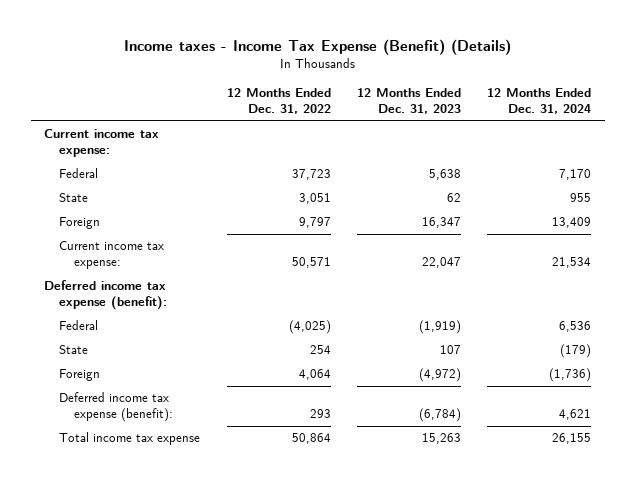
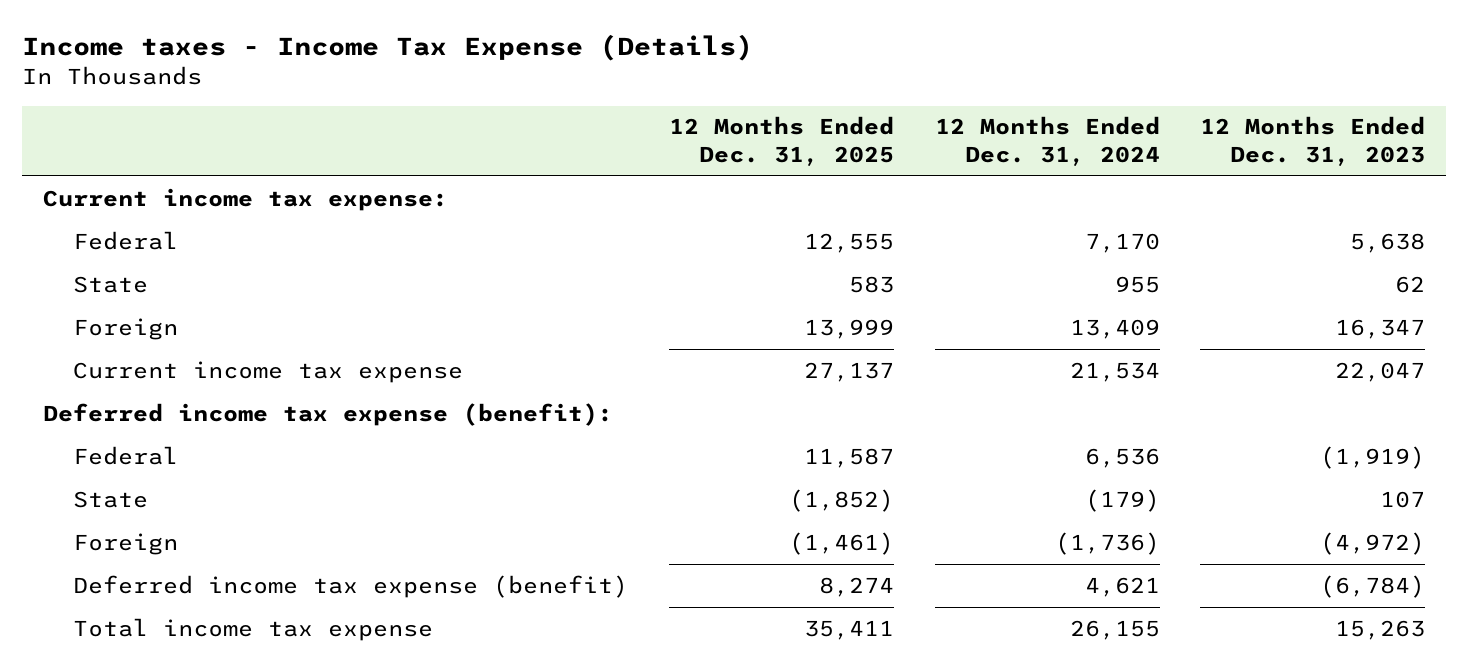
[123,38,511,55] Income taxes - Income Tax Expense (Benefit) (Details) -> [22,34,754,62] Income taxes - Income Tax Expense (Details)
[226,88,331,115] 12 Months Ended Dec. 31, 2022 -> none
none -> [668,116,894,166] 12 Months Ended Dec. 31, 2025
[59,241,165,270] Current income tax expense: -> [73,360,464,383] Current income tax expense
[59,392,174,423] Deferred income tax expense (benefit): -> [73,574,629,598] Deferred income tax expense (benefit)

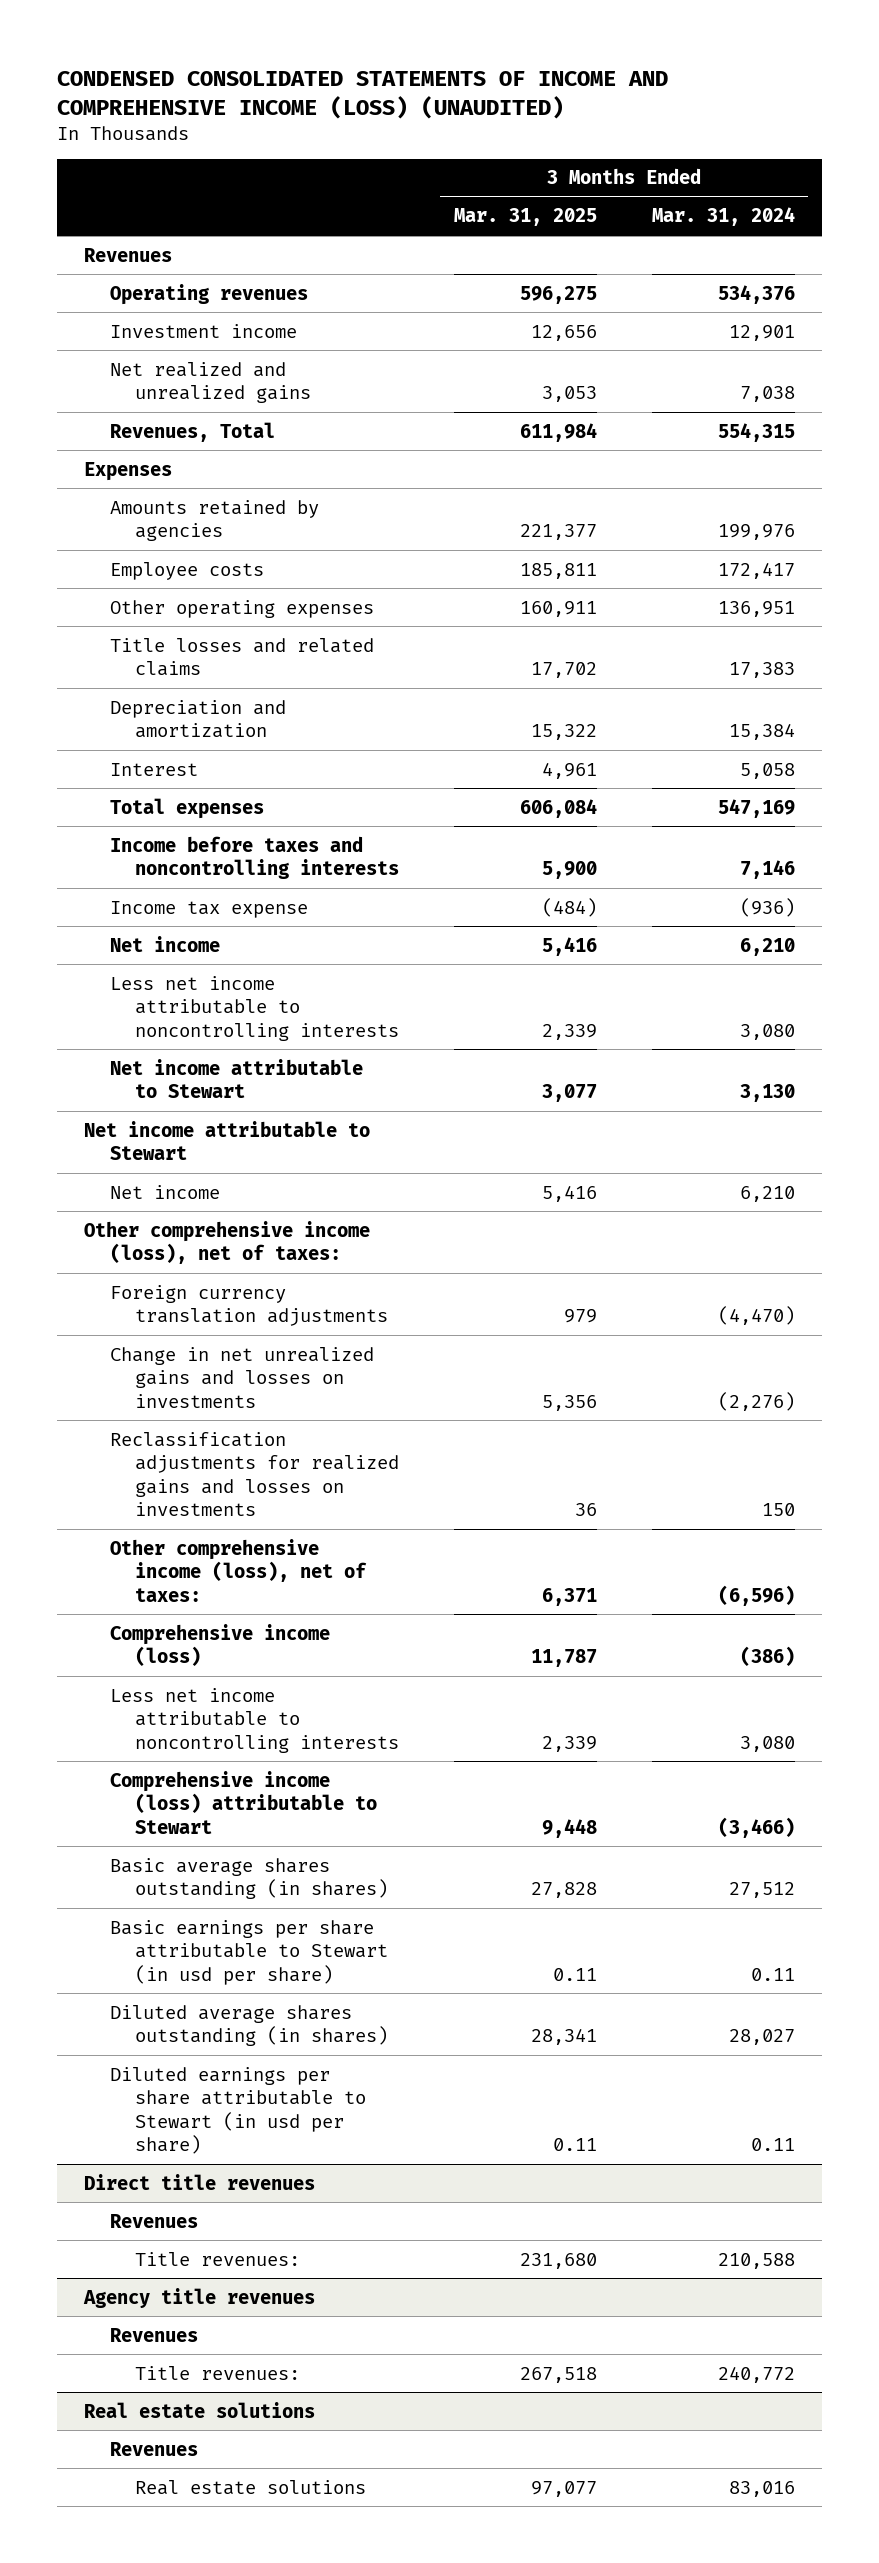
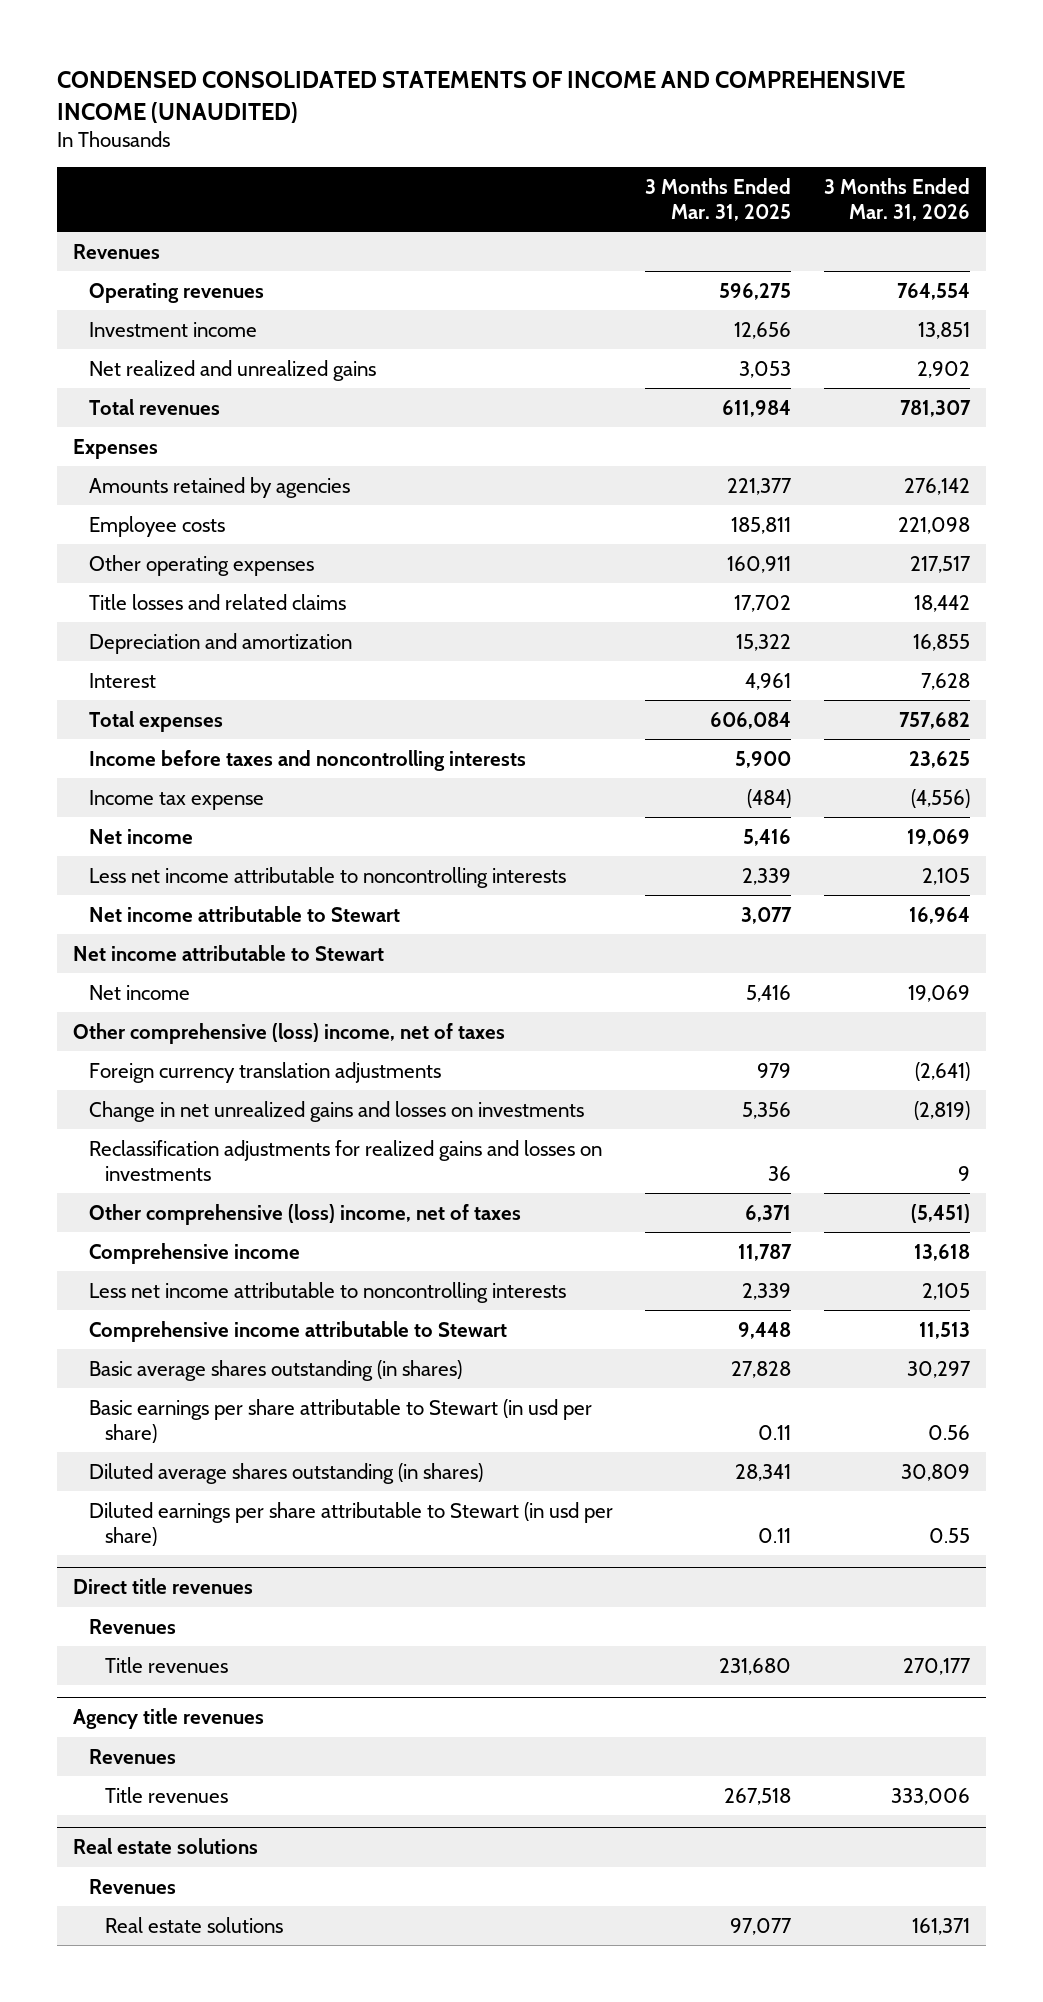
[56,70,668,119] CONDENSED CONSOLIDATED STATEMENTS OF INCOME AND COMPREHENSIVE INCOME (LOSS) (UNAUDITED) -> [56,71,905,123] CONDENSED CONSOLIDATED STATEMENTS OF INCOME AND COMPREHENSIVE INCOME (UNAUDITED)
[651,207,795,227] Mar. 31, 2024 -> none
none -> [823,177,970,221] 3 Months Ended Mar. 31, 2026
[109,421,275,442] Revenues, Total -> [88,398,220,415] Total revenues
[83,1220,370,1265] Other comprehensive income (loss), net of taxes: -> [72,1022,505,1044] Other comprehensive (loss) income, net of taxes
[109,1538,368,1602] Other comprehensive income (loss), net of taxes: -> [88,1203,521,1225] Other comprehensive (loss) income, net of taxes
[109,1623,330,1667] Comprehensive income (loss) -> [88,1242,300,1264] Comprehensive income
[109,1770,378,1834] Comprehensive income (loss) attributable to Stewart -> [88,1320,507,1342] Comprehensive income attributable to Stewart
[135,2251,301,2266] Title revenues: -> [104,1656,228,1673] Title revenues
[135,2365,301,2380] Title revenues: -> [104,1786,228,1803] Title revenues

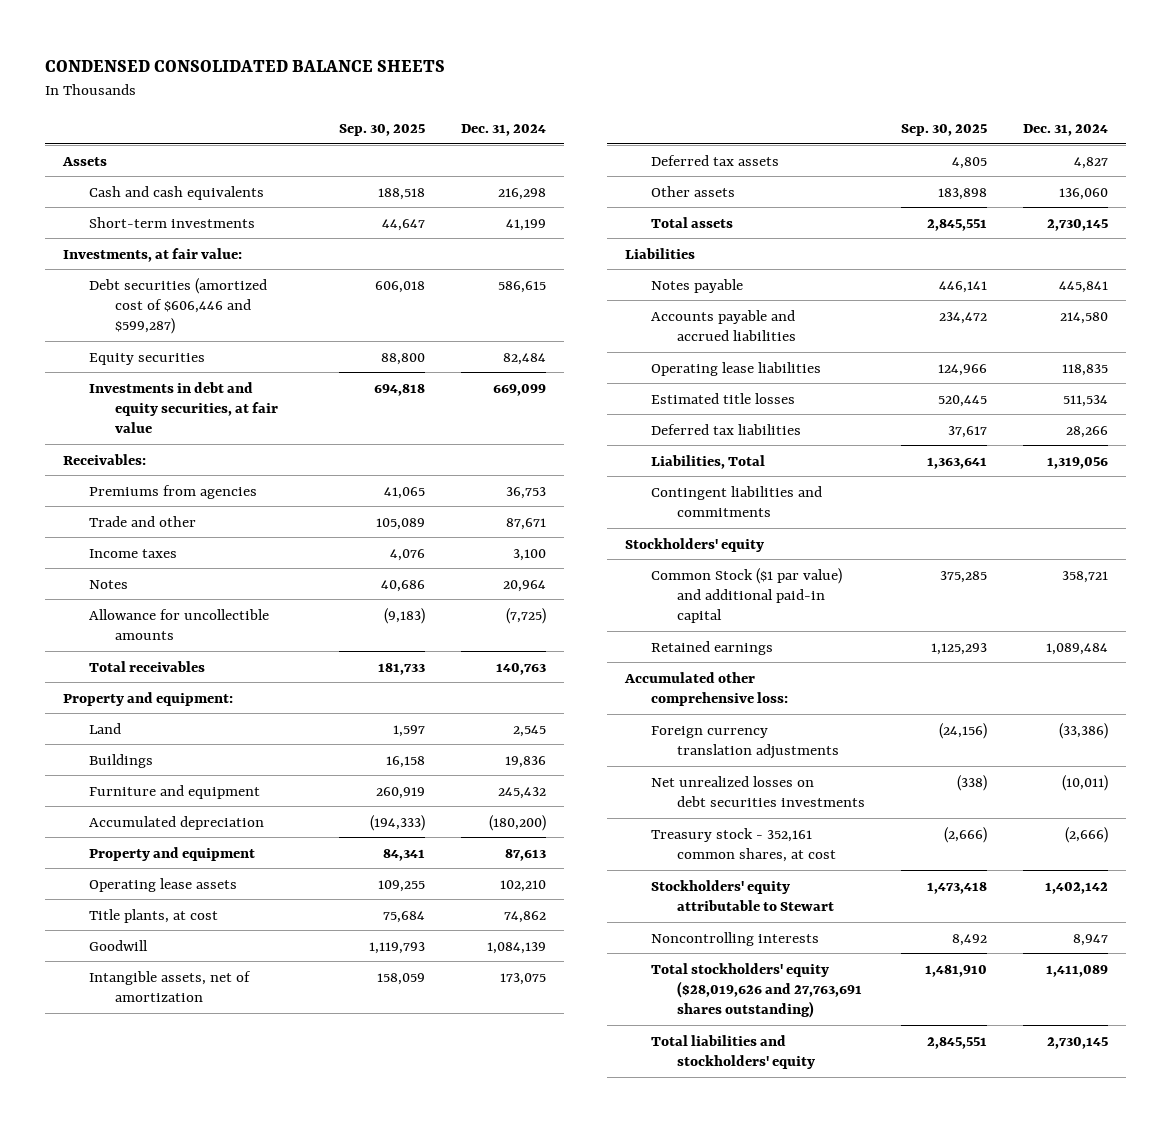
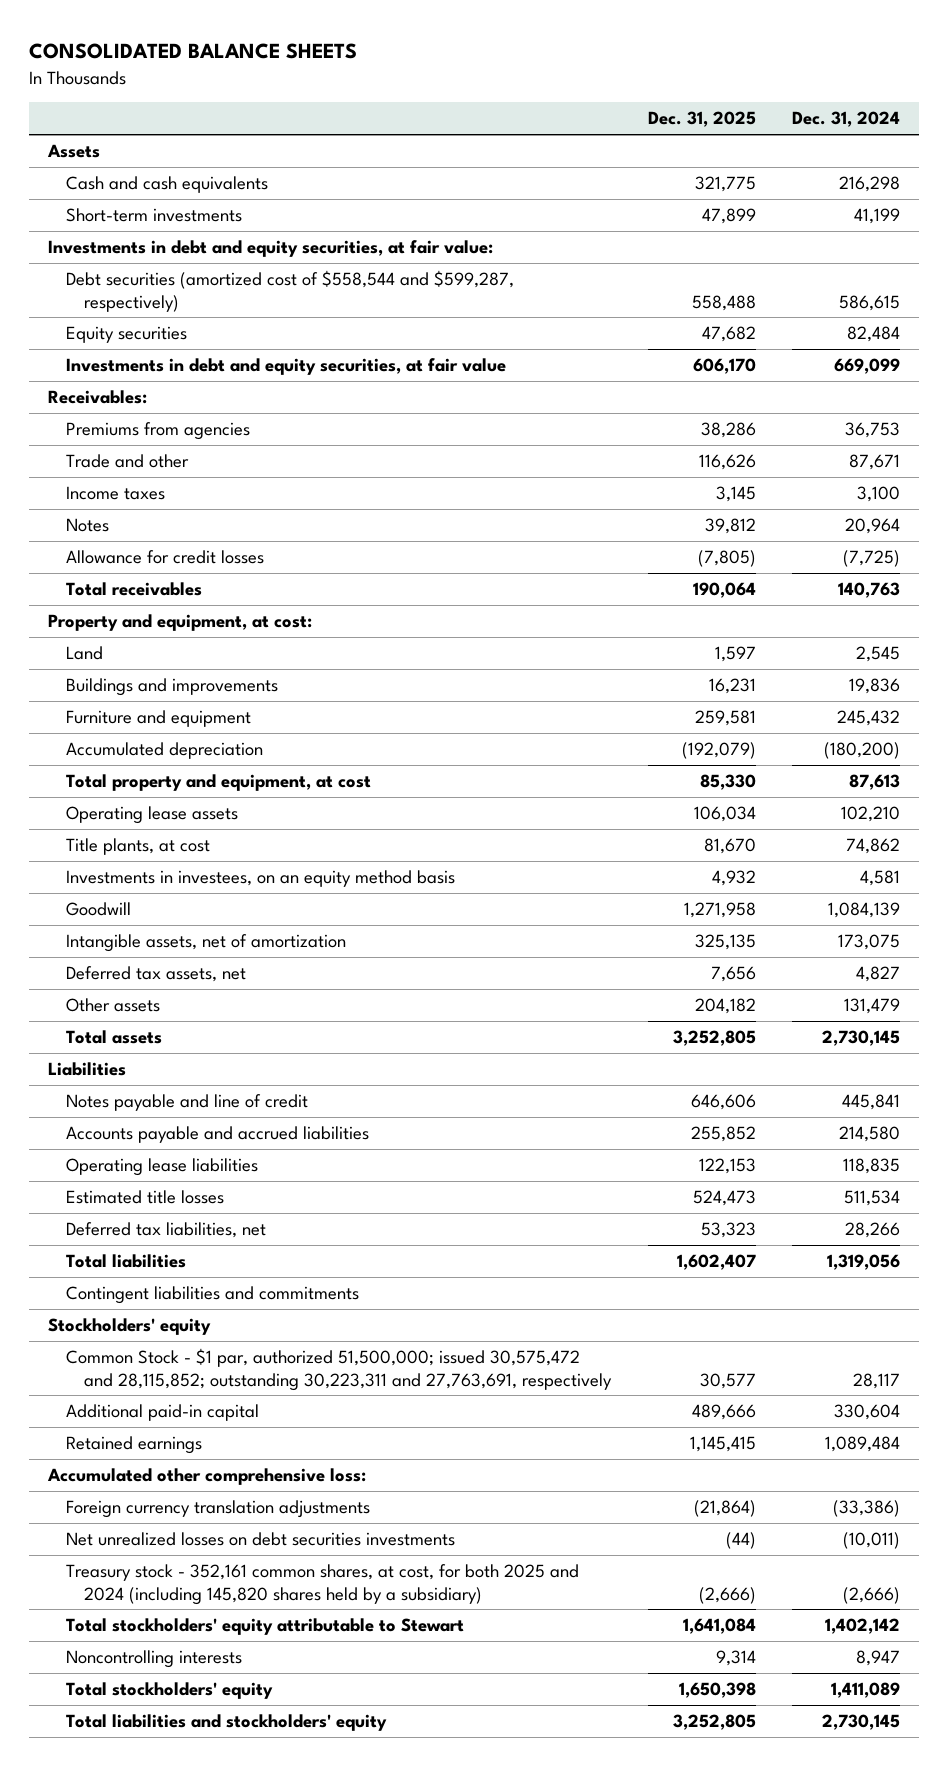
[45,60,446,73] CONDENSED CONSOLIDATED BALANCE SHEETS -> [29,43,358,60] CONSOLIDATED BALANCE SHEETS
[339,124,426,137] Sep. 30, 2025 -> none
none -> [647,111,756,128] Dec. 31, 2025
[63,247,243,262] Investments, at fair value: -> none
none -> [47,240,493,258] Investments in debt and equity securities, at fair value:
[89,277,268,335] Debt securities (amortized cost of $606,446 and $599,287) -> [65,270,514,312] Debt securities (amortized cost of $558,544 and $599,287, respectively)
[89,608,270,640] Allowance for uncollectible amounts -> [65,550,264,565] Allowance for credit losses
[63,691,234,706] Property and equipment: -> [47,614,312,632] Property and equipment, at cost:
[89,753,154,768] Buildings -> [65,678,278,697] Buildings and improvements
[89,846,256,861] Property and equipment -> [65,774,371,792] Total property and equipment, at cost
none -> [65,870,455,888] Investments in investees, on an equity method basis
[650,154,779,166] Deferred tax assets -> [65,966,246,983] Deferred tax assets, net
[1058,187,1108,200] 136,060 -> [844,998,901,1015] 131,479
[650,278,743,293] Notes payable -> [65,1094,308,1112] Notes payable and line of credit
[650,423,801,435] Deferred tax liabilities -> [65,1222,266,1239] Deferred tax liabilities, net
[650,454,765,469] Liabilities, Total -> [65,1254,186,1269] Total liabilities
[650,567,842,624] Common Stock ($1 par value) and additional paid-in capital -> none
none -> [65,1348,612,1391] Common Stock - $1 par, authorized 51,500,000; issued 30,575,472 and 28,115,852; outstanding 30,223,311 and 27,763,691, respectively
none -> [65,1404,259,1422] Additional paid-in capital
[650,827,836,862] Treasury stock - 352,161 common shares, at cost -> [65,1564,579,1605] Treasury stock - 352,161 common shares, at cost, for both 2025 and 2024 (including 145,820 shares held by a subsidiary)
[650,879,834,911] Stockholders' equity attributable to Stewart -> [65,1618,464,1636] Total stockholders' equity attributable to Stewart
[650,962,862,1019] Total stockholders' equity ($28,019,626 and 27,763,691 shares outstanding) -> [65,1682,273,1700] Total stockholders' equity

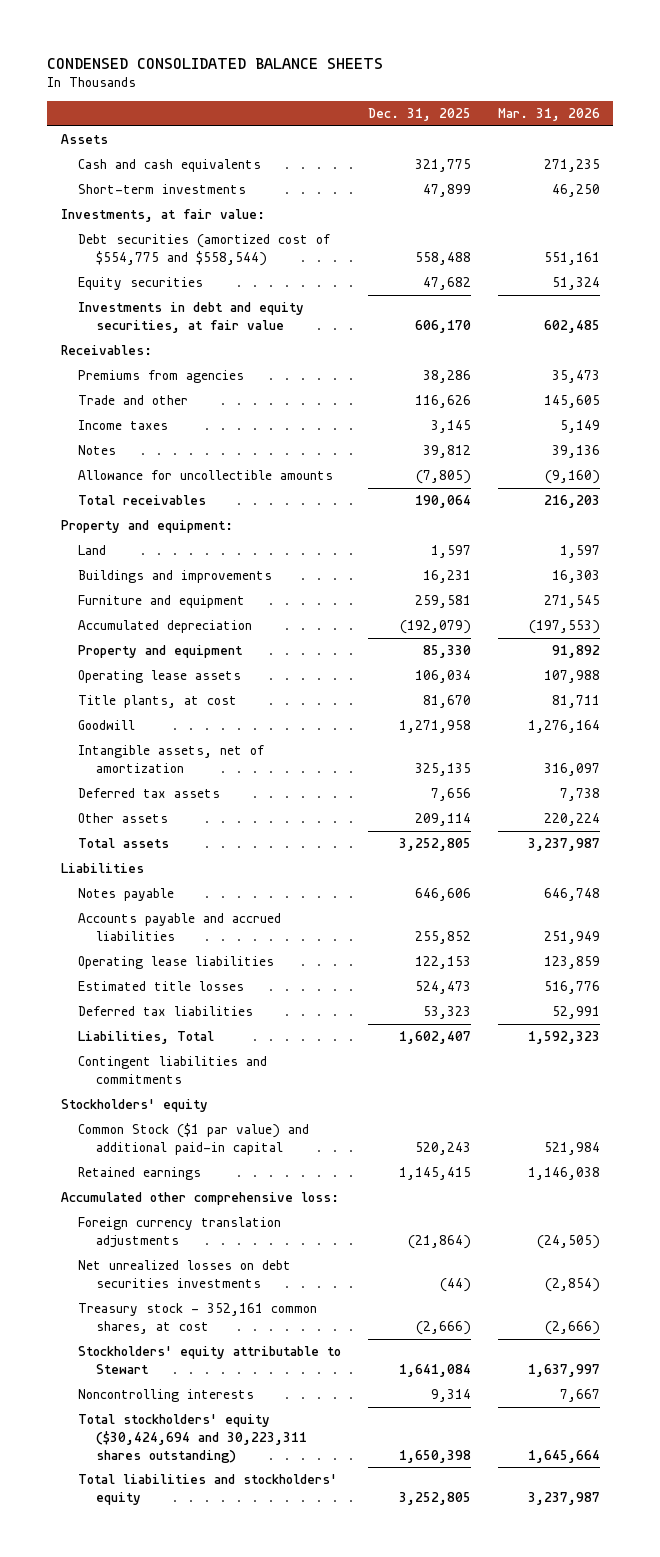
[29,43,358,60] CONSOLIDATED BALANCE SHEETS -> [47,57,384,69] CONDENSED CONSOLIDATED BALANCE SHEETS
[792,111,901,128] Dec. 31, 2024 -> none
none -> [497,107,600,121] Mar. 31, 2026
[47,240,493,258] Investments in debt and equity securities, at fair value: -> none
none -> [60,209,265,223] Investments, at fair value:
[65,270,514,312] Debt securities (amortized cost of $558,544 and $599,287, respectively) -> [78,234,331,266] Debt securities (amortized cost of $554,775 and $558,544)
[65,550,264,565] Allowance for credit losses -> [78,470,334,481] Allowance for uncollectible amounts
[47,614,312,632] Property and equipment, at cost: -> [60,520,233,534] Property and equipment:
[65,774,371,792] Total property and equipment, at cost -> [78,645,244,659] Property and equipment
[65,870,455,888] Investments in investees, on an equity method basis -> none
[65,966,246,983] Deferred tax assets, net -> [78,788,221,799] Deferred tax assets
[694,998,756,1015] 204,182 -> [415,813,472,827] 209,114
[65,1094,308,1112] Notes payable and line of credit -> [78,888,175,902] Notes payable
[65,1222,266,1239] Deferred tax liabilities, net -> [78,1006,254,1017] Deferred tax liabilities
[65,1254,186,1269] Total liabilities -> [78,1031,215,1045] Liabilities, Total
[65,1348,612,1391] Common Stock - $1 par, authorized 51,500,000; issued 30,575,472 and 28,115,852; outstanding 30,223,311 and 27,763,691, respectively -> none
[65,1404,259,1422] Additional paid-in capital -> none
none -> [78,1123,310,1155] Common Stock ($1 par value) and additional paid-in capital
[65,1564,579,1605] Treasury stock - 352,161 common shares, at cost, for both 2025 and 2024 (including 145,820 shares held by a subsidiary) -> [78,1303,318,1334] Treasury stock - 352,161 common shares, at cost
[65,1618,464,1636] Total stockholders' equity attributable to Stewart -> [78,1346,342,1374] Stockholders' equity attributable to Stewart
[65,1682,273,1700] Total stockholders' equity -> [78,1414,308,1463] Total stockholders' equity ($30,424,694 and 30,223,311 shares outstanding)

